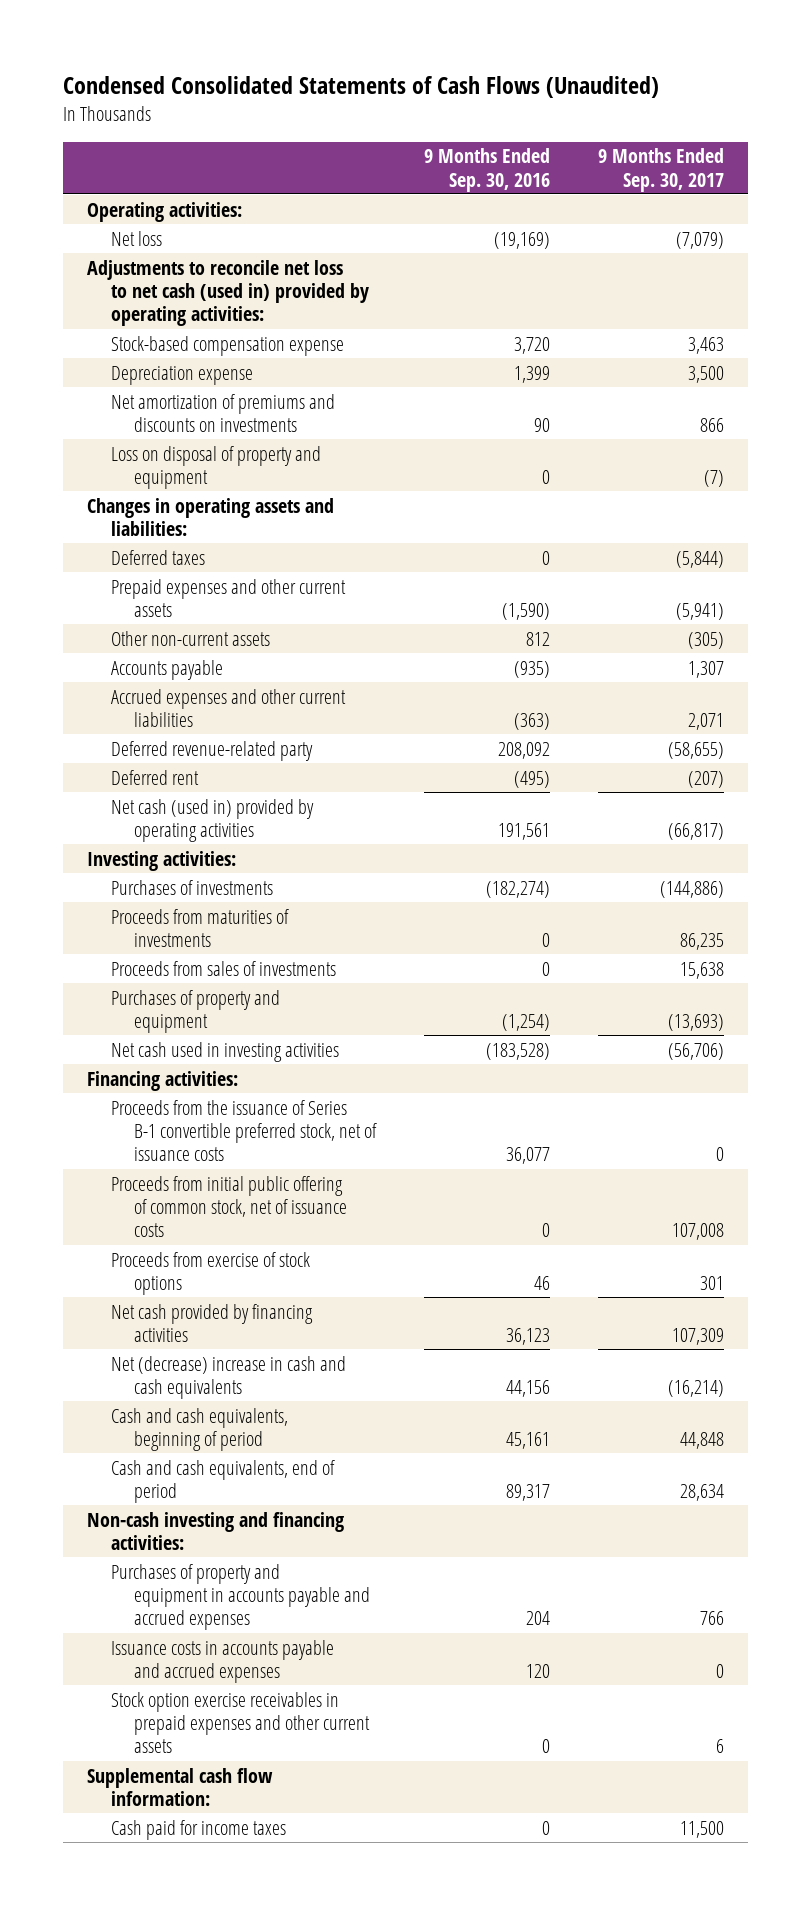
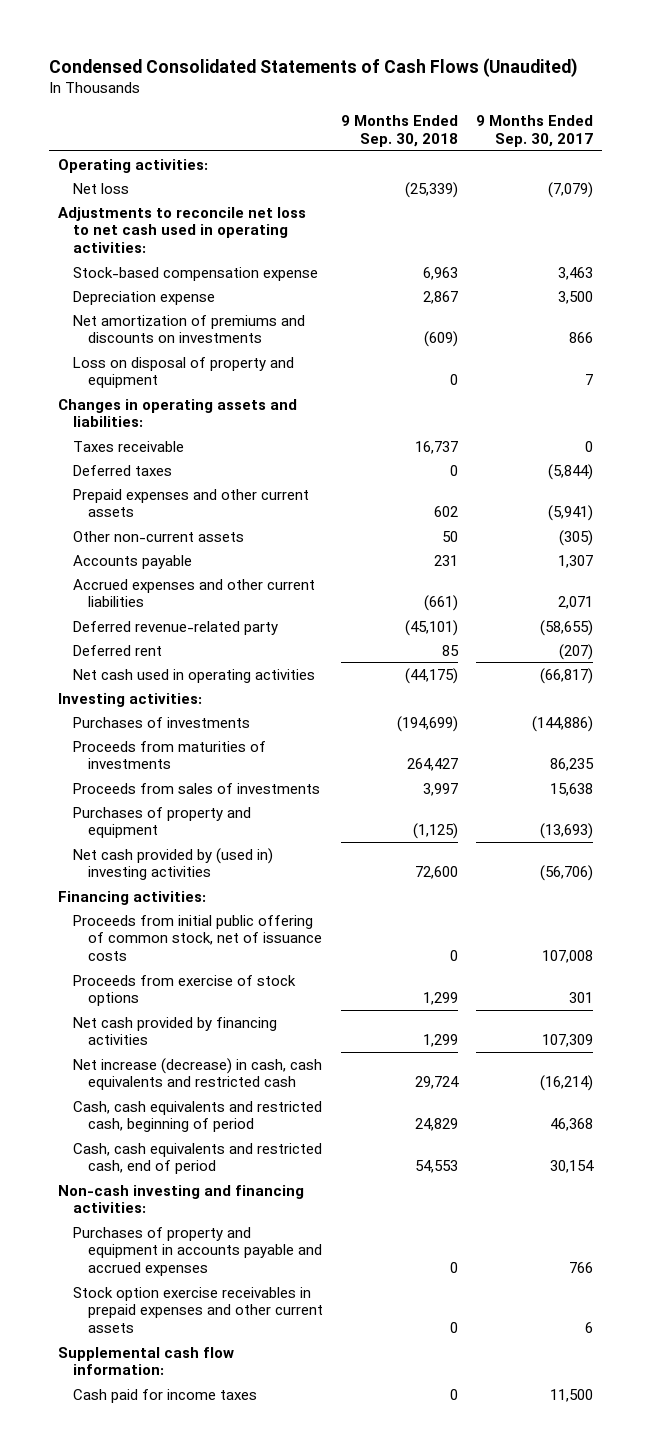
[424,148,551,192] 9 Months Ended Sep. 30, 2016 -> none
none -> [340,114,458,147] 9 Months Ended Sep. 30, 2018
[86,259,369,327] Adjustments to reconcile net loss to net cash (used in) provided by operating activities: -> [58,206,307,254] Adjustments to reconcile net loss to net cash used in operating activities:
[704,469,725,487] (7) -> [585,374,594,386] 7
none -> [72,440,184,452] Taxes receivable
[110,798,314,842] Net cash (used in) provided by operating activities -> [72,668,315,683] Net cash used in operating activities
[110,1041,339,1062] Net cash used in investing activities -> [72,847,273,881] Net cash provided by (used in) investing activities
[110,1099,378,1162] Proceeds from the issuance of Series B-1 convertible preferred stock, net of issuance costs -> none
[110,1355,346,1399] Net (decrease) increase in cash and cash equivalents -> [72,1057,322,1091] Net increase (decrease) in cash, cash equivalents and restricted cash
[110,1407,288,1451] Cash and cash equivalents, beginning of period -> [72,1100,322,1133] Cash, cash equivalents and restricted cash, beginning of period
[680,1431,725,1449] 44,848 -> [550,1118,594,1132] 46,368
[110,1459,335,1503] Cash and cash equivalents, end of period -> [72,1142,322,1175] Cash, cash equivalents and restricted cash, end of period
[680,1483,725,1501] 28,634 -> [550,1160,595,1174] 30,154
[110,1639,334,1683] Issuance costs in accounts payable and accrued expenses -> none

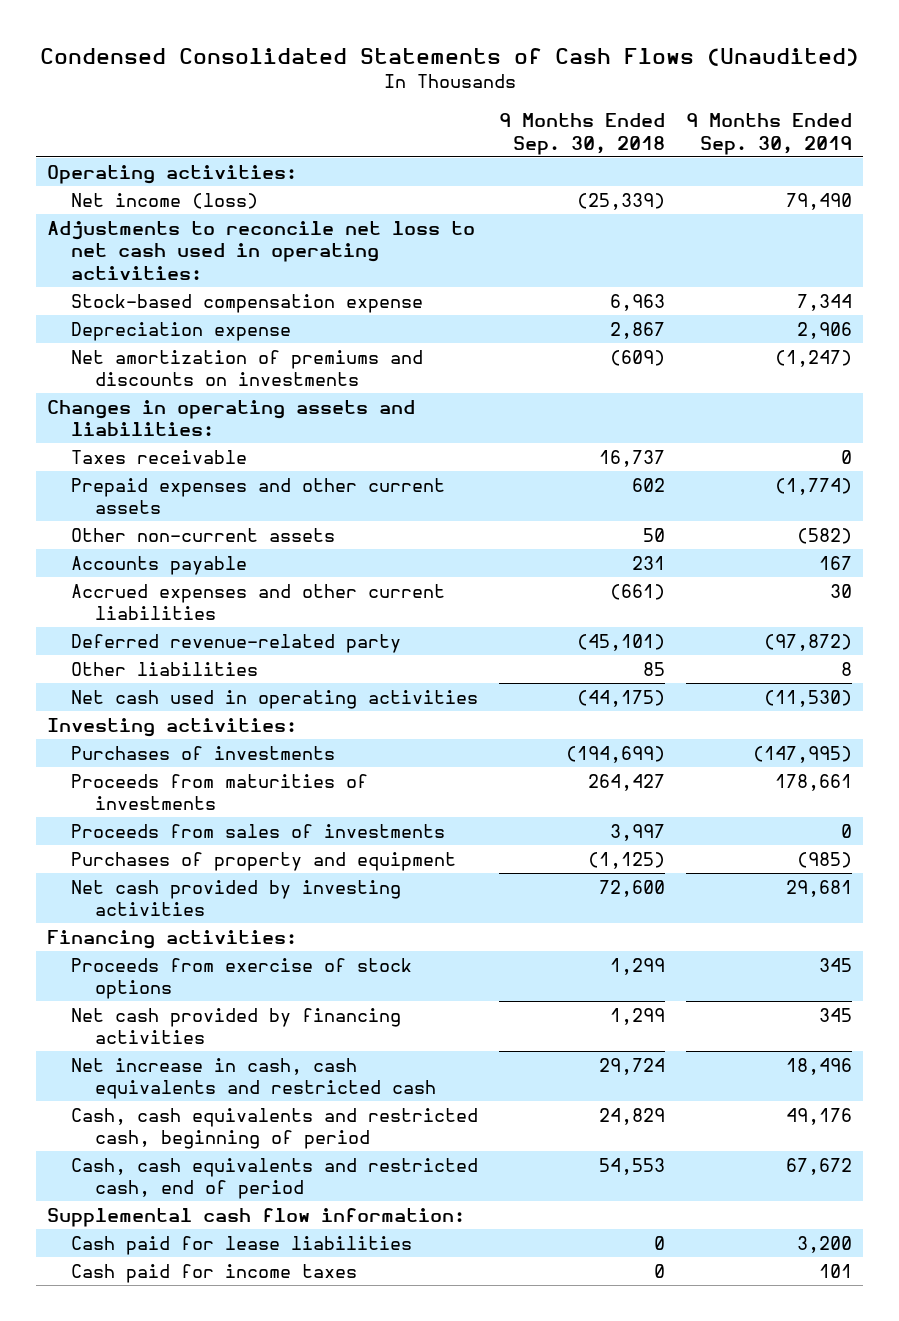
[476,114,594,147] 9 Months Ended Sep. 30, 2017 -> none
none -> [686,112,853,155] 9 Months Ended Sep. 30, 2019
[72,182,129,194] Net loss -> [70,192,258,209] Net income (loss)
[72,356,294,389] Loss on disposal of property and equipment -> none
[72,464,172,476] Deferred taxes -> none
[72,644,162,656] Deferred rent -> none
none -> [70,661,258,676] Other liabilities
[72,847,273,881] Net cash provided by (used in) investing activities -> [70,879,401,917] Net cash provided by investing activities
[72,914,322,962] Proceeds from initial public offering of common stock, net of issuance costs -> none
[72,1057,322,1091] Net increase (decrease) in cash, cash equivalents and restricted cash -> [70,1057,436,1100] Net increase in cash, cash equivalents and restricted cash
[58,1184,305,1214] Non-cash investing and financing activities: -> none
[72,1226,322,1277] Purchases of property and equipment in accounts payable and accrued expenses -> none
[72,1286,323,1334] Stock option exercise receivables in prepaid expenses and other current assets -> none
none -> [70,1235,412,1255] Cash paid for lease liabilities

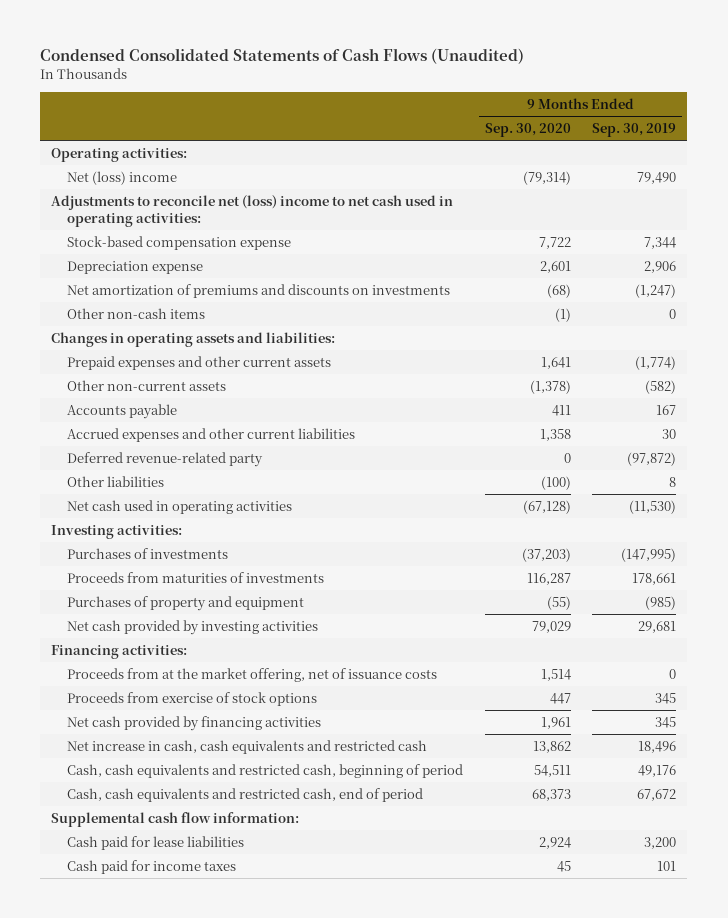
[498,112,665,155] 9 Months Ended Sep. 30, 2018 -> none
none -> [484,122,571,137] Sep. 30, 2020
[70,192,258,209] Net income (loss) -> [66,170,177,185] Net (loss) income
[46,220,475,280] Adjustments to reconcile net loss to net cash used in operating activities: -> [51,194,454,227] Adjustments to reconcile net (loss) income to net cash used in operating activities:
none -> [66,307,205,319] Other non-cash items
[70,449,247,464] Taxes receivable -> none
[70,823,445,838] Proceeds from sales of investments -> none
none -> [66,667,437,682] Proceeds from at the market offering, net of issuance costs

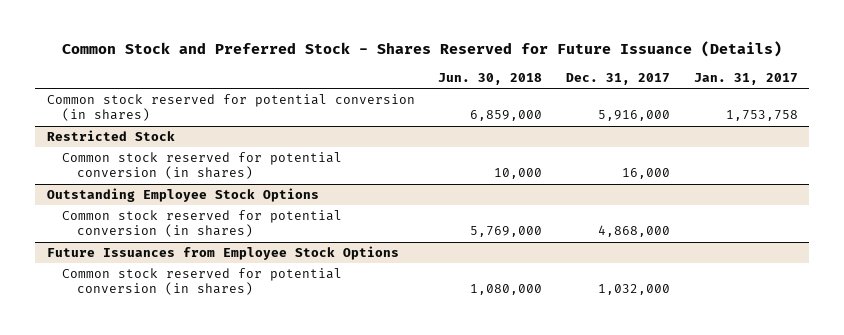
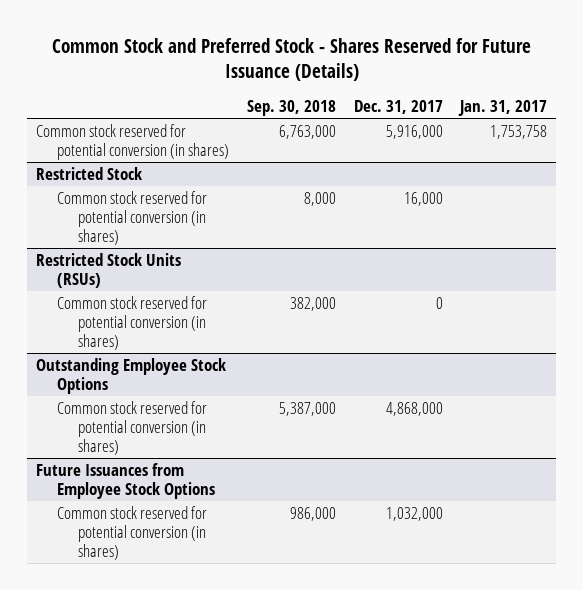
[438,72,543,85] Jun. 30, 2018 -> none
none -> [246,99,336,116] Sep. 30, 2018
none -> [36,252,182,288] Restricted Stock Units (RSUs)
none -> [57,295,208,350] Common stock reserved for potential conversion (in shares)

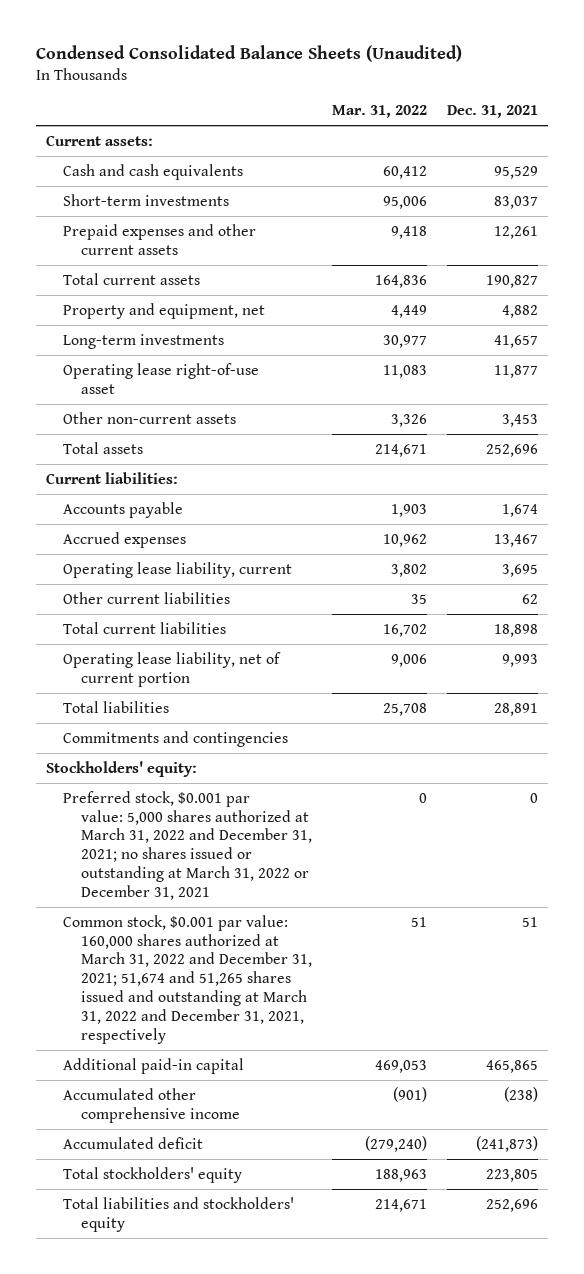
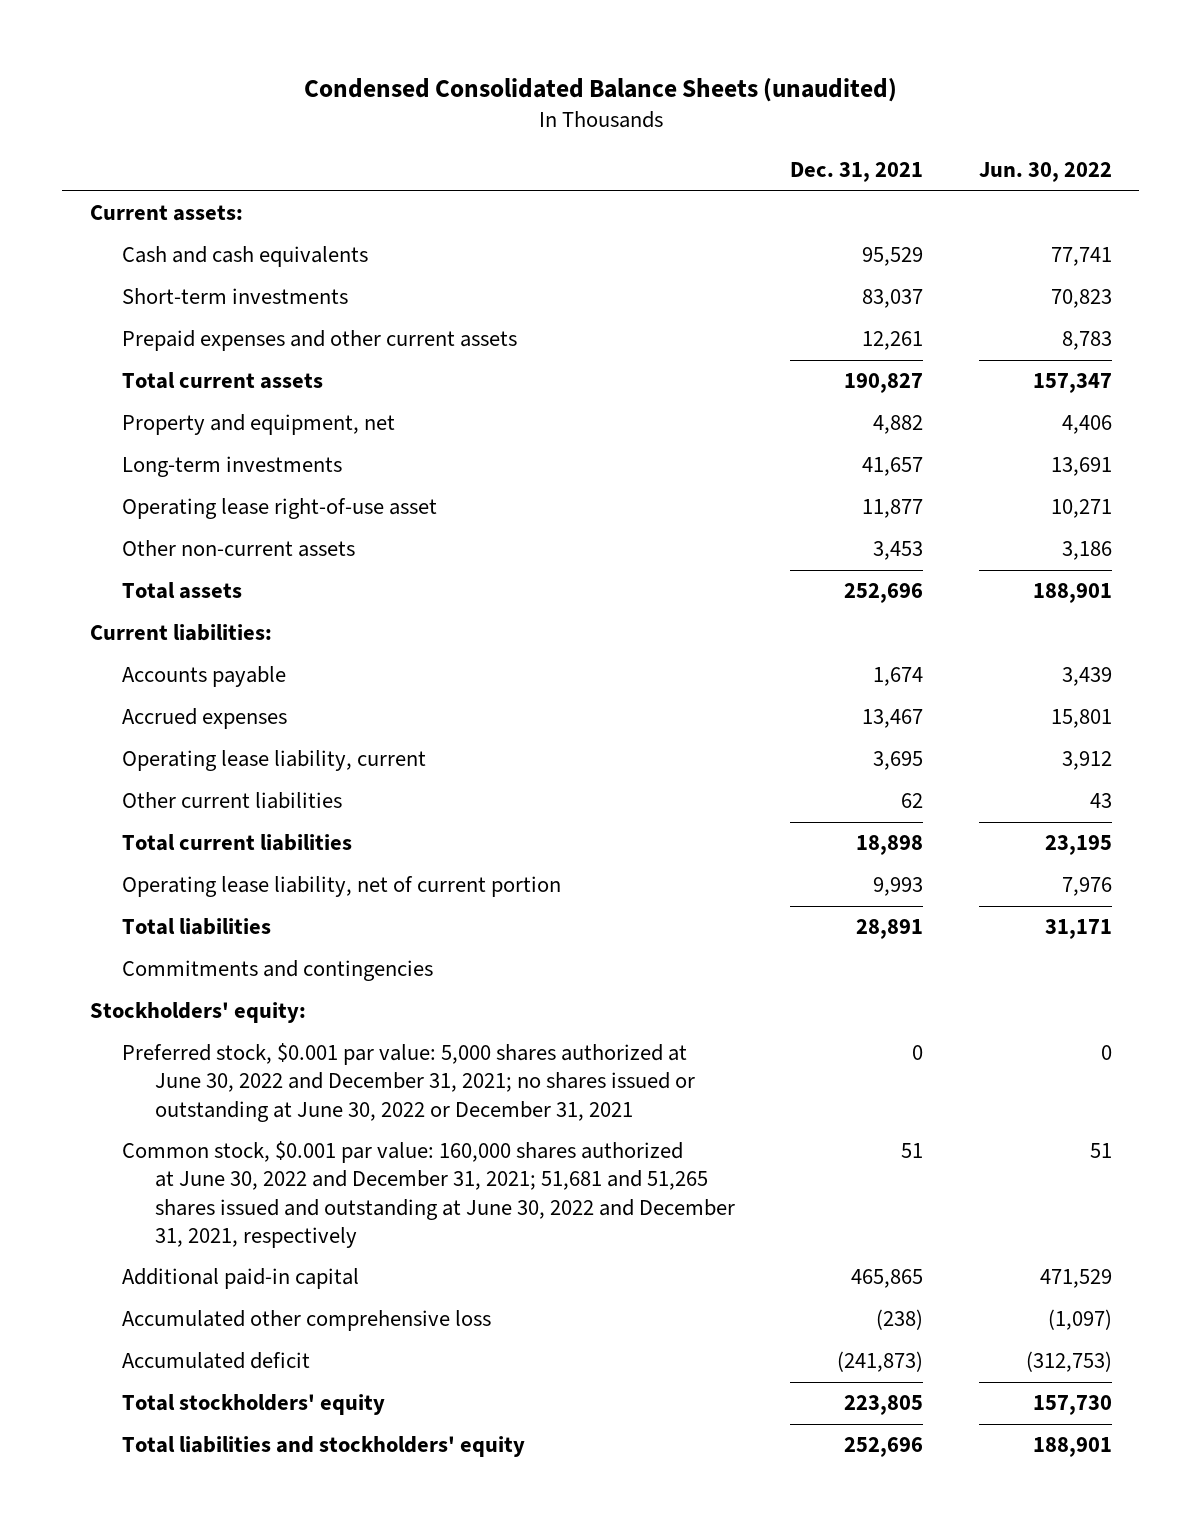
[35,45,462,63] Condensed Consolidated Balance Sheets (Unaudited) -> [303,77,897,102] Condensed Consolidated Balance Sheets (unaudited)
[331,105,427,119] Mar. 31, 2022 -> none
none -> [978,162,1112,183] Jun. 30, 2022
[63,790,312,901] Preferred stock, $0.001 par value: 5,000 shares authorized at March 31, 2022 and December 31, 2021; no shares issued or outstanding at March 31, 2022 or December 31, 2021 -> [122,1043,695,1122] Preferred stock, $0.001 par value: 5,000 shares authorized at June 30, 2022 and December 31, 2021; no shares issued or outstanding at June 30, 2022 or December 31, 2021
[63,914,312,1045] Common stock, $0.001 par value: 160,000 shares authorized at March 31, 2022 and December 31, 2021; 51,674 and 51,265 shares issued and outstanding at March 31, 2022 and December 31, 2021, respectively -> [122,1141,735,1248] Common stock, $0.001 par value: 160,000 shares authorized at June 30, 2022 and December 31, 2021; 51,681 and 51,265 shares issued and outstanding at June 30, 2022 and December 31, 2021, respectively
[63,1087,240,1123] Accumulated other comprehensive income -> [122,1310,492,1332] Accumulated other comprehensive loss

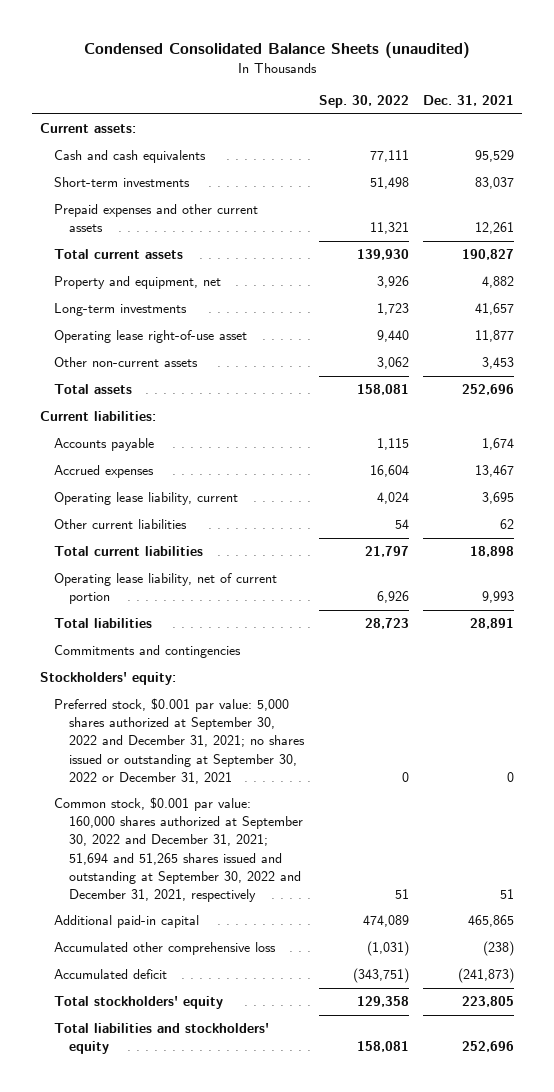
[978,162,1112,183] Jun. 30, 2022 -> none
none -> [318,94,409,108] Sep. 30, 2022
[122,1043,695,1122] Preferred stock, $0.001 par value: 5,000 shares authorized at June 30, 2022 and December 31, 2021; no shares issued or outstanding at June 30, 2022 or December 31, 2021 -> [54,698,305,784] Preferred stock, $0.001 par value: 5,000 shares authorized at September 30, 2022 and December 31, 2021; no shares issued or outstanding at September 30, 2022 or December 31, 2021
[122,1141,735,1248] Common stock, $0.001 par value: 160,000 shares authorized at June 30, 2022 and December 31, 2021; 51,681 and 51,265 shares issued and outstanding at June 30, 2022 and December 31, 2021, respectively -> [54,797,303,902] Common stock, $0.001 par value: 160,000 shares authorized at September 30, 2022 and December 31, 2021; 51,694 and 51,265 shares issued and outstanding at September 30, 2022 and December 31, 2021, respectively

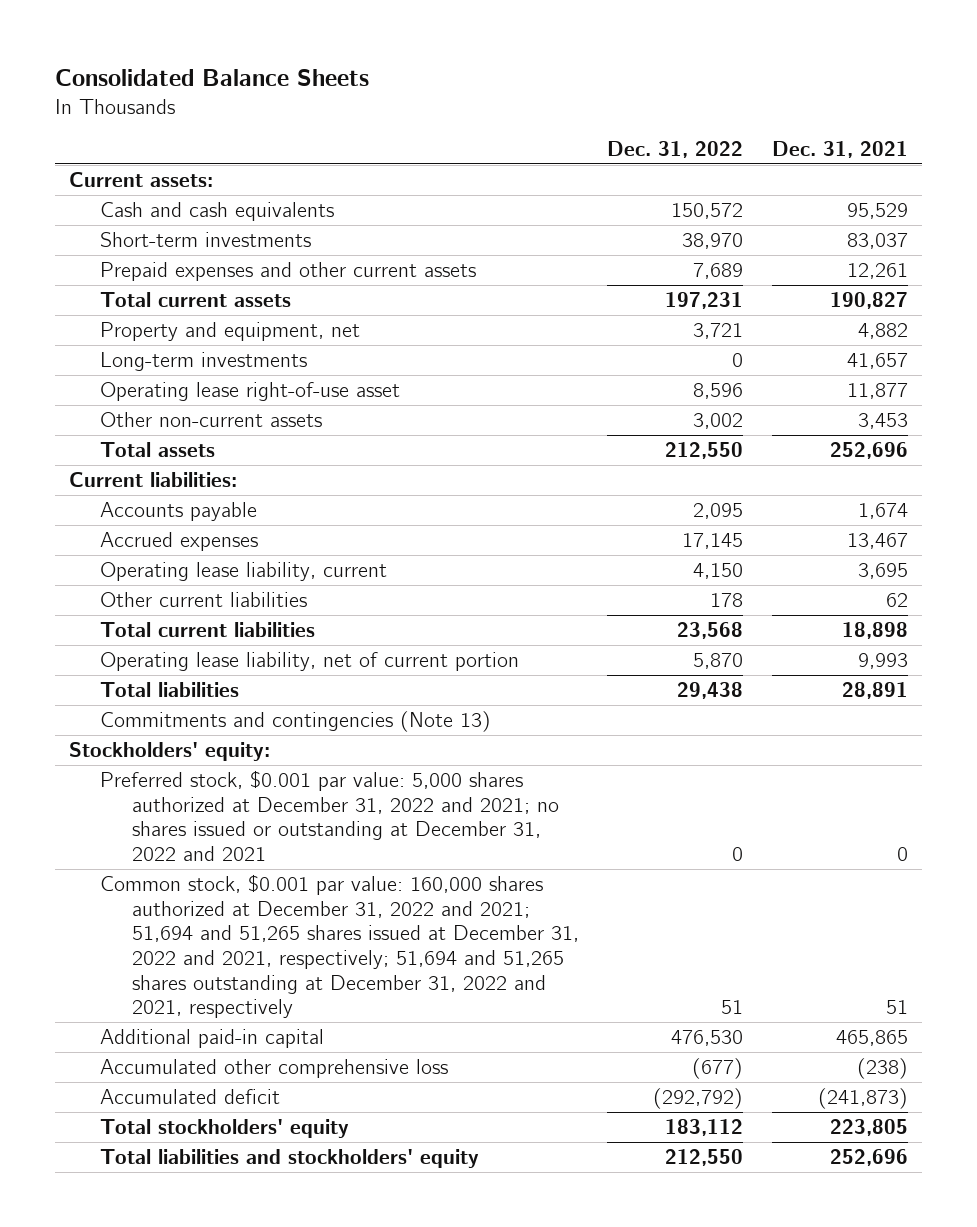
[84,41,471,58] Condensed Consolidated Balance Sheets (unaudited) -> [54,69,369,87] Consolidated Balance Sheets
[318,94,409,108] Sep. 30, 2022 -> none
none -> [607,141,744,159] Dec. 31, 2022
[54,645,242,659] Commitments and contingencies -> [100,710,492,732] Commitments and contingencies (Note 13)
[54,698,305,784] Preferred stock, $0.001 par value: 5,000 shares authorized at September 30, 2022 and December 31, 2021; no shares issued or outstanding at September 30, 2022 or December 31, 2021 -> [100,769,559,862] Preferred stock, $0.001 par value: 5,000 shares authorized at December 31, 2022 and 2021; no shares issued or outstanding at December 31, 2022 and 2021
[54,797,303,902] Common stock, $0.001 par value: 160,000 shares authorized at September 30, 2022 and December 31, 2021; 51,694 and 51,265 shares issued and outstanding at September 30, 2022 and December 31, 2021, respectively -> [100,873,579,1019] Common stock, $0.001 par value: 160,000 shares authorized at December 31, 2022 and 2021; 51,694 and 51,265 shares issued at December 31, 2022 and 2021, respectively; 51,694 and 51,265 shares outstanding at December 31, 2022 and 2021, respectively

